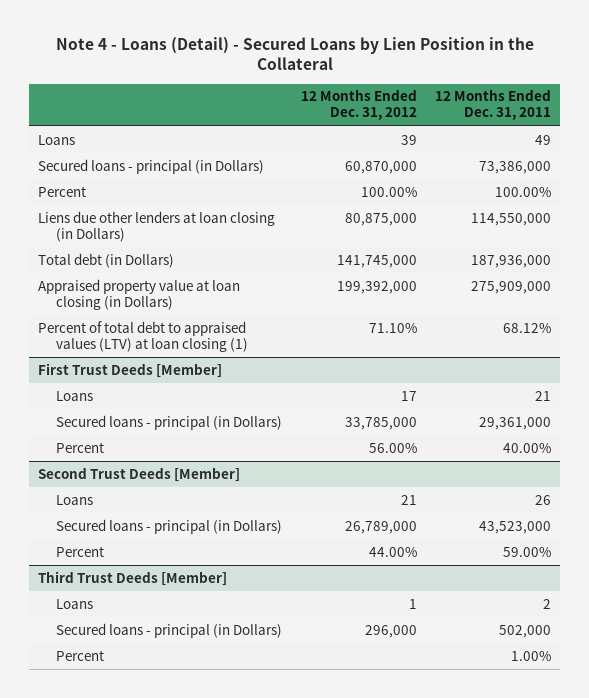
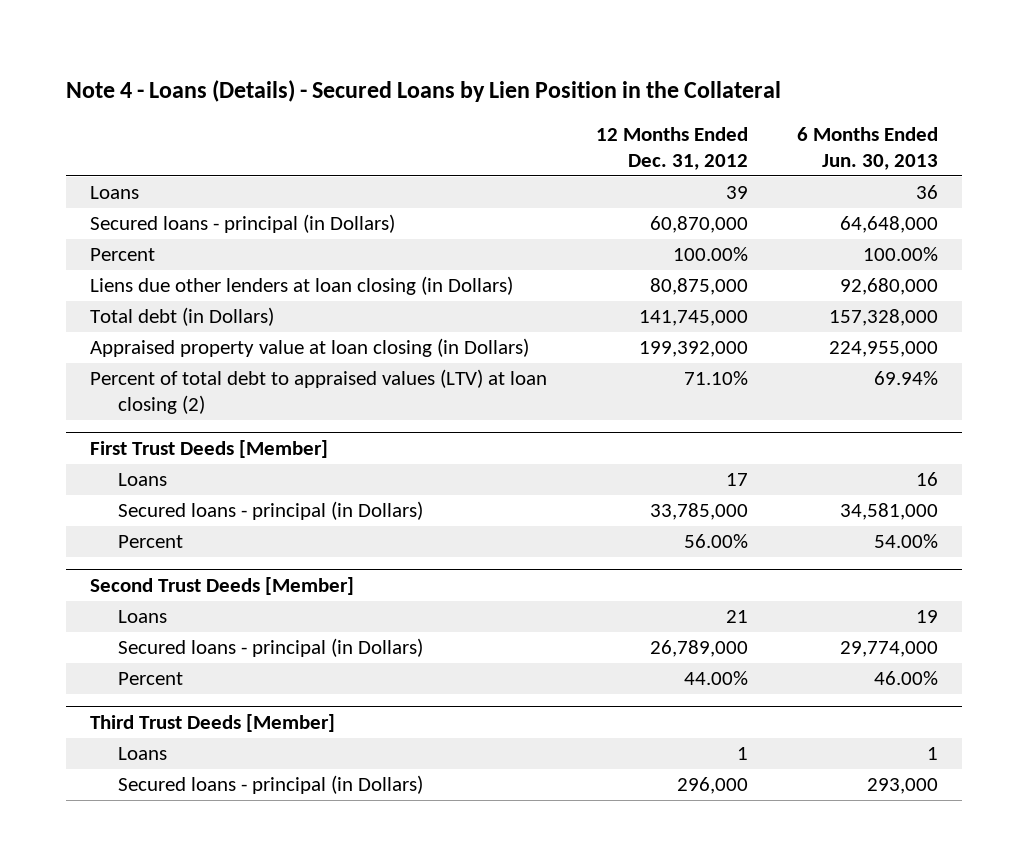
[55,36,534,71] Note 4 - Loans (Detail) - Secured Loans by Lien Position in the Collateral -> [65,80,781,103] Note 4 - Loans (Details) - Secured Loans by Lien Position in the Collateral
[435,89,552,121] 12 Months Ended Dec. 31, 2011 -> none
none -> [796,127,938,171] 6 Months Ended Jun. 30, 2013
[38,320,249,352] Percent of total debt to appraised values (LTV) at loan closing (1) -> [90,369,548,415] Percent of total debt to appraised values (LTV) at loan closing (2)
[56,649,105,661] Percent -> none

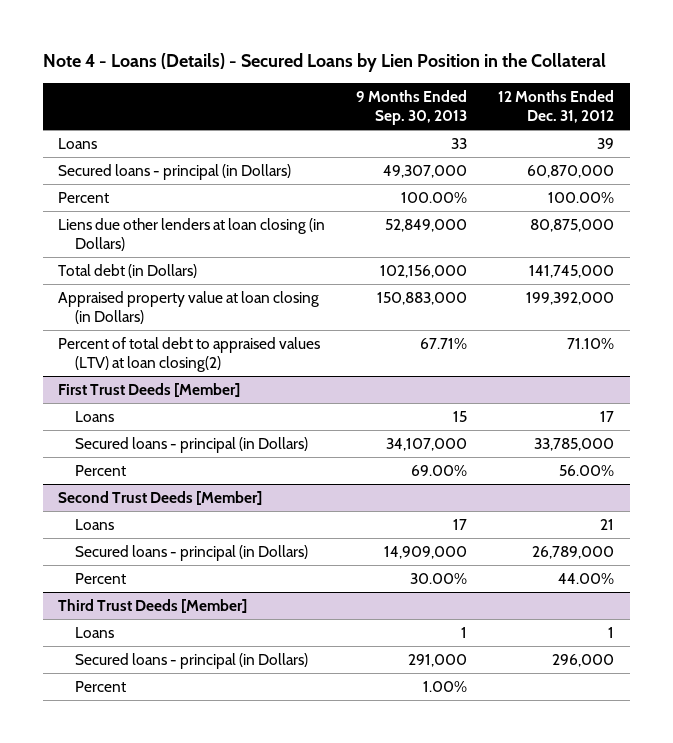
[796,127,938,171] 6 Months Ended Jun. 30, 2013 -> none
none -> [356,89,468,126] 9 Months Ended Sep. 30, 2013
[90,369,548,415] Percent of total debt to appraised values (LTV) at loan closing (2) -> [58,336,321,373] Percent of total debt to appraised values (LTV) at loan closing(2)
none -> [74,680,126,692] Percent

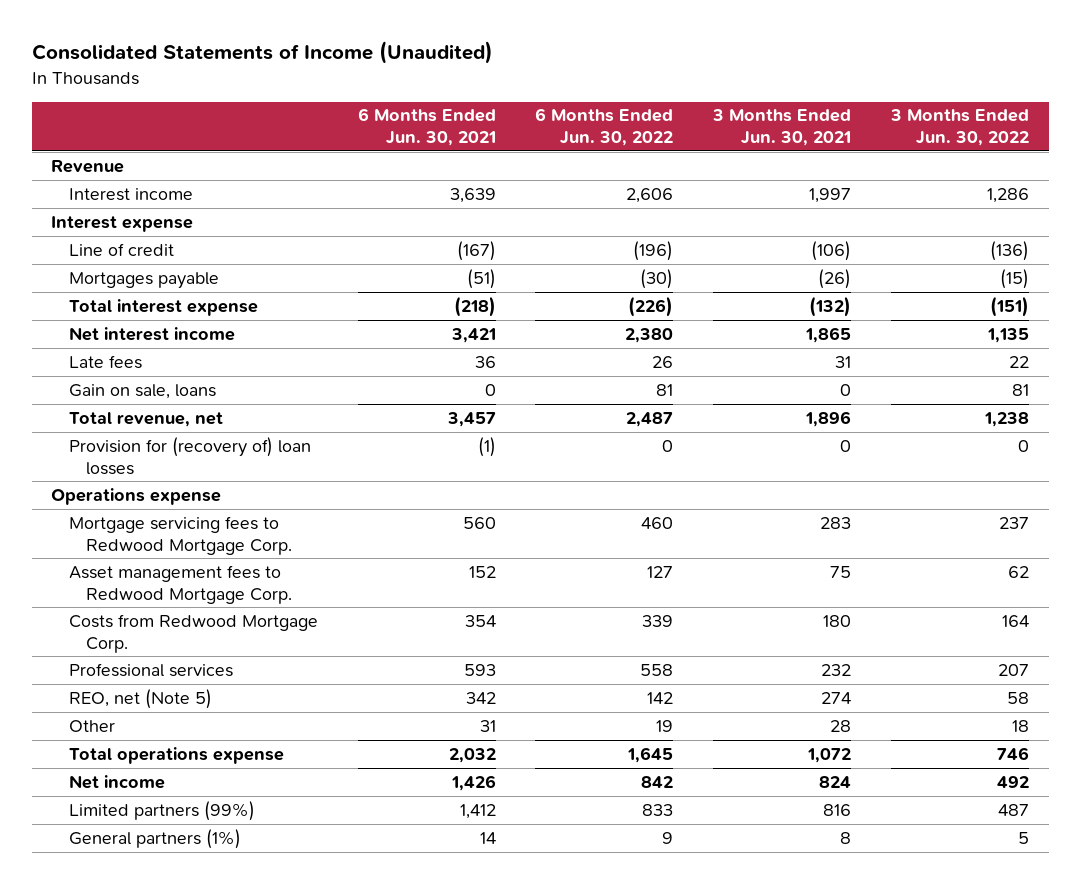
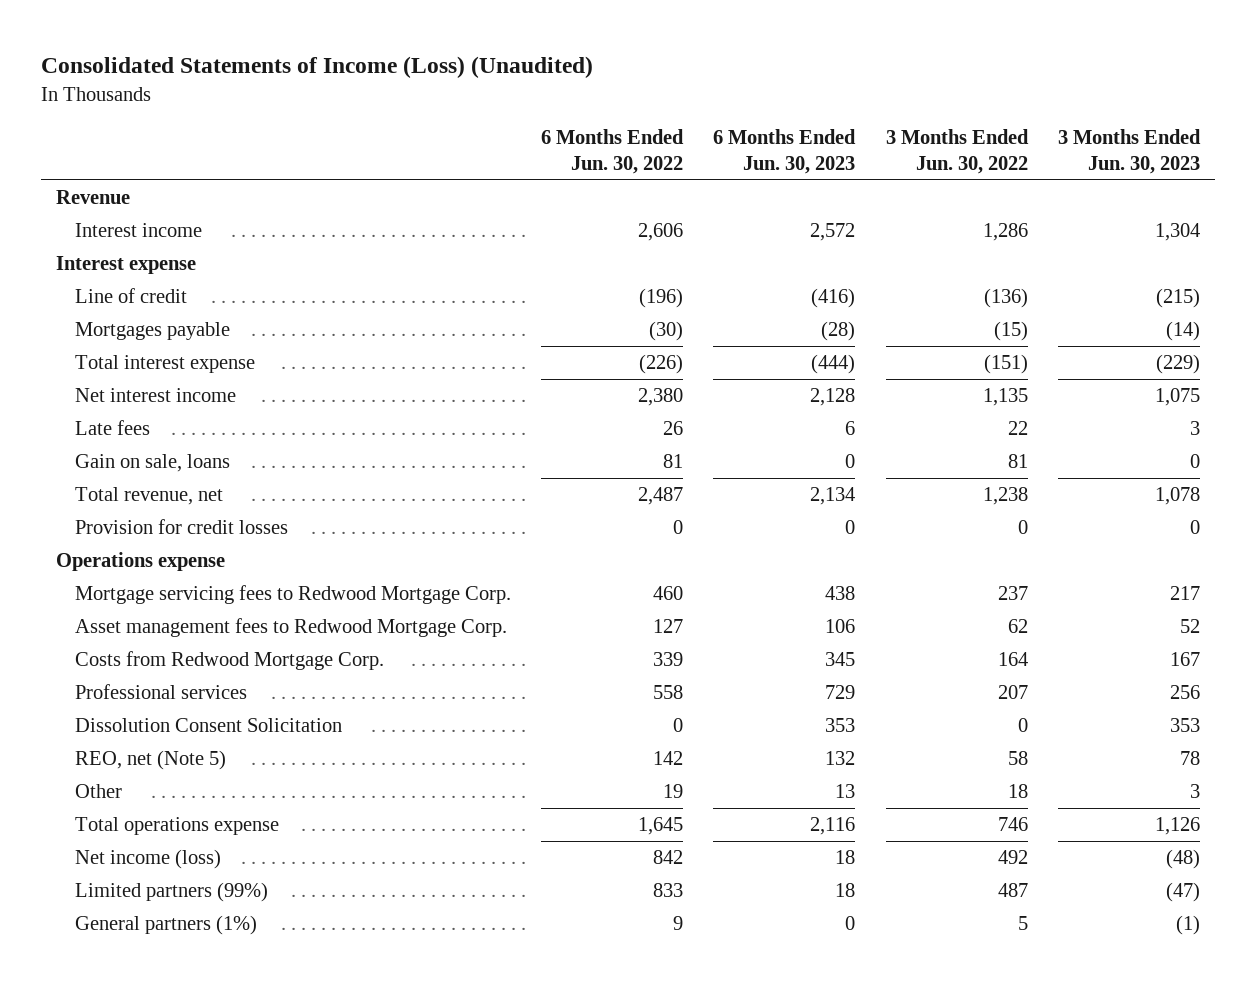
[31,41,493,65] Consolidated Statements of Income (Unaudited) -> [40,55,593,78] Consolidated Statements of Income (Loss) (Unaudited)
[357,108,496,147] 6 Months Ended Jun. 30, 2021 -> none
[712,109,852,147] 3 Months Ended Jun. 30, 2021 -> none
none -> [713,129,857,174] 6 Months Ended Jun. 30, 2023
none -> [1058,129,1202,174] 3 Months Ended Jun. 30, 2023
[68,436,311,475] Provision for (recovery of) loan losses -> [74,519,288,535] Provision for credit losses
none -> [74,718,342,733] Dissolution Consent Solicitation
[68,774,165,789] Net income -> [74,849,221,870] Net income (loss)

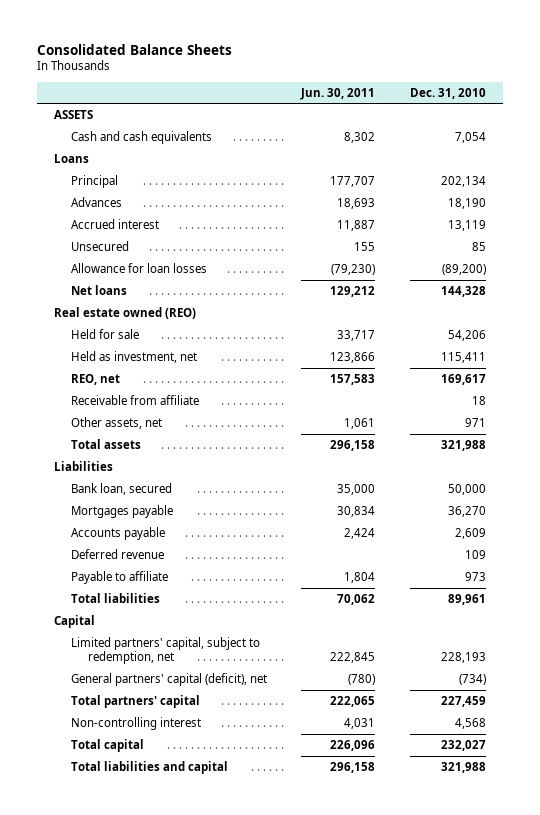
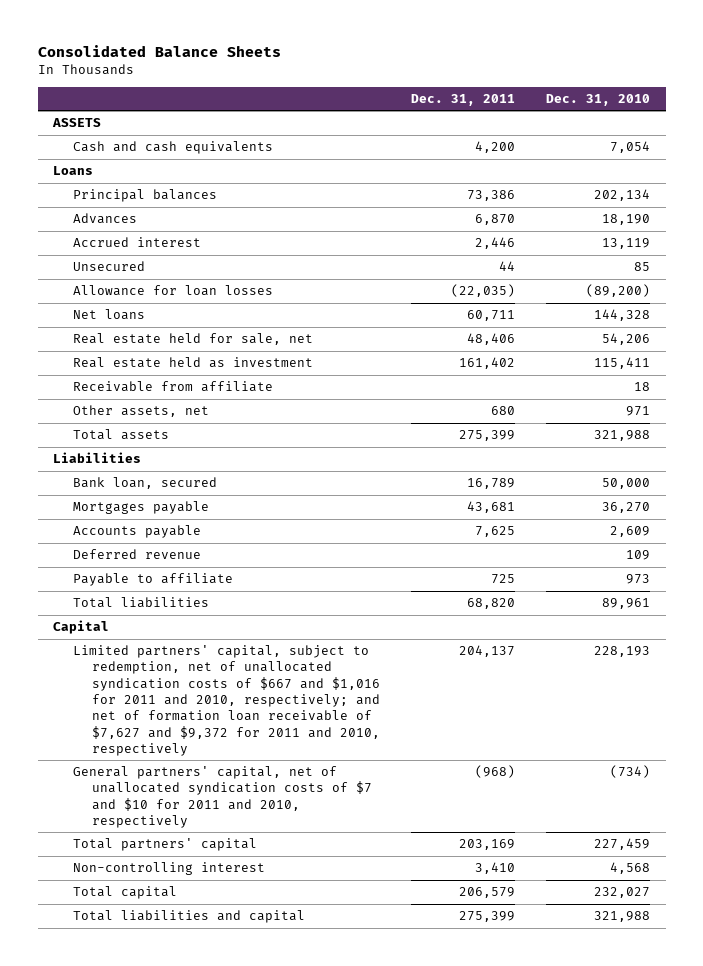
[300,87,376,100] Jun. 30, 2011 -> none
none -> [411,94,516,107] Dec. 31, 2011
[71,174,119,188] Principal -> [72,189,217,203] Principal balances
[53,306,196,319] Real estate owned (REO) -> none
[71,373,121,385] REO, net -> none
[71,328,140,339] Held for sale -> [72,333,313,346] Real estate held for sale, net
[71,350,198,363] Held as investment, net -> [72,357,313,369] Real estate held as investment
[71,636,261,665] Limited partners' capital, subject to redemption, net -> [72,645,381,756] Limited partners' capital, subject to redemption, net of unallocated syndication costs of $667 and $1,016 for 2011 and 2010, respectively; and net of formation loan receivable of $7,627 and $9,372 for 2011 and 2010, respectively
[71,672,268,686] General partners' capital (deficit), net -> [72,766,373,828] General partners' capital, net of unallocated syndication costs of $7 and $10 for 2011 and 2010, respectively

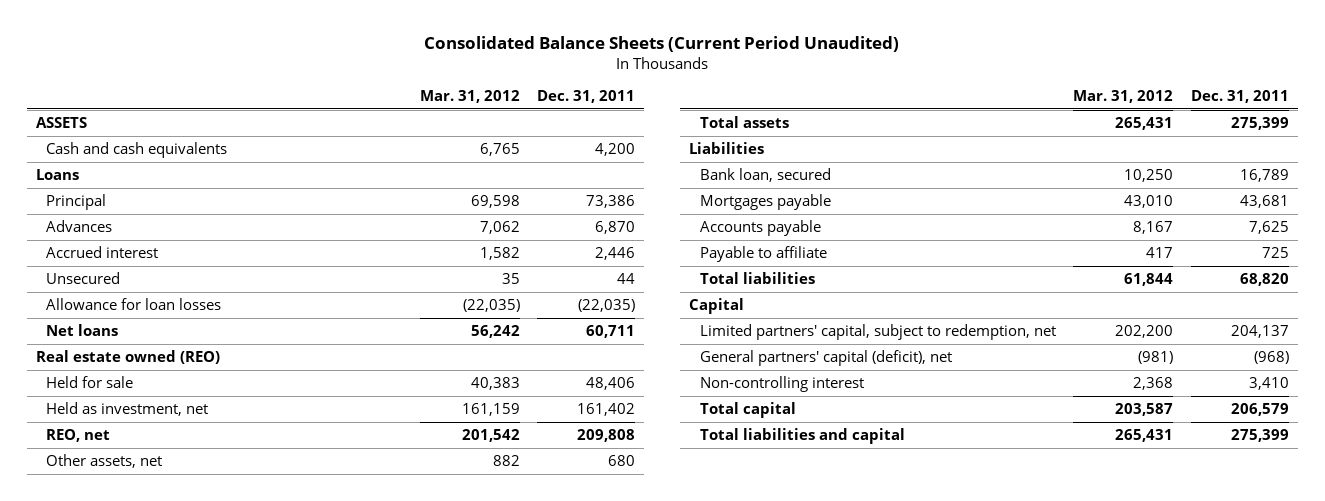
[37,45,281,58] Consolidated Balance Sheets -> [424,36,900,53] Consolidated Balance Sheets (Current Period Unaudited)
[546,94,651,107] Dec. 31, 2010 -> none
none -> [419,89,520,103] Mar. 31, 2012
[72,189,217,203] Principal balances -> [46,193,107,210] Principal
[72,381,273,393] Receivable from affiliate -> none
none -> [35,349,220,364] Real estate owned (REO)
[72,333,313,346] Real estate held for sale, net -> [46,375,134,388] Held for sale
[72,357,313,369] Real estate held as investment -> [46,401,209,416] Held as investment, net
none -> [46,428,111,442] REO, net
[72,549,201,560] Deferred revenue -> none
[72,838,257,852] Total partners' capital -> none
[72,645,381,756] Limited partners' capital, subject to redemption, net of unallocated syndication costs of $667 and $1,016 for 2011 and 2010, respectively; and net of formation loan receivable of $7,627 and $9,372 for 2011 and 2010, respectively -> [699,323,1056,340] Limited partners' capital, subject to redemption, net
[72,766,373,828] General partners' capital, net of unallocated syndication costs of $7 and $10 for 2011 and 2010, respectively -> [699,349,952,366] General partners' capital (deficit), net

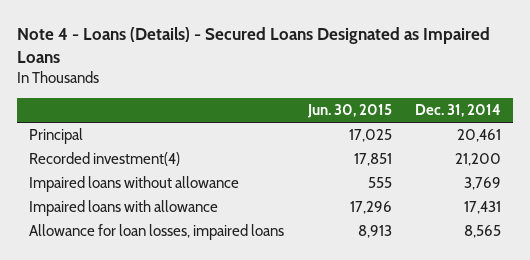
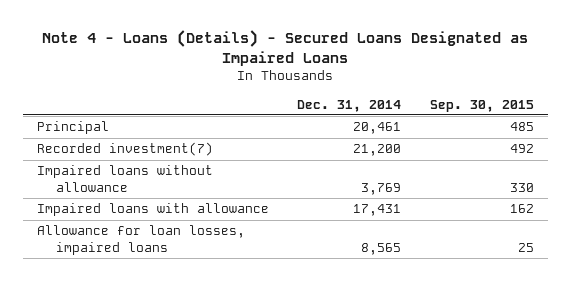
[306,104,392,119] Jun. 30, 2015 -> none
none -> [429,99,534,112] Sep. 30, 2015
[29,152,181,167] Recorded investment(4) -> [37,142,214,157] Recorded investment(7)

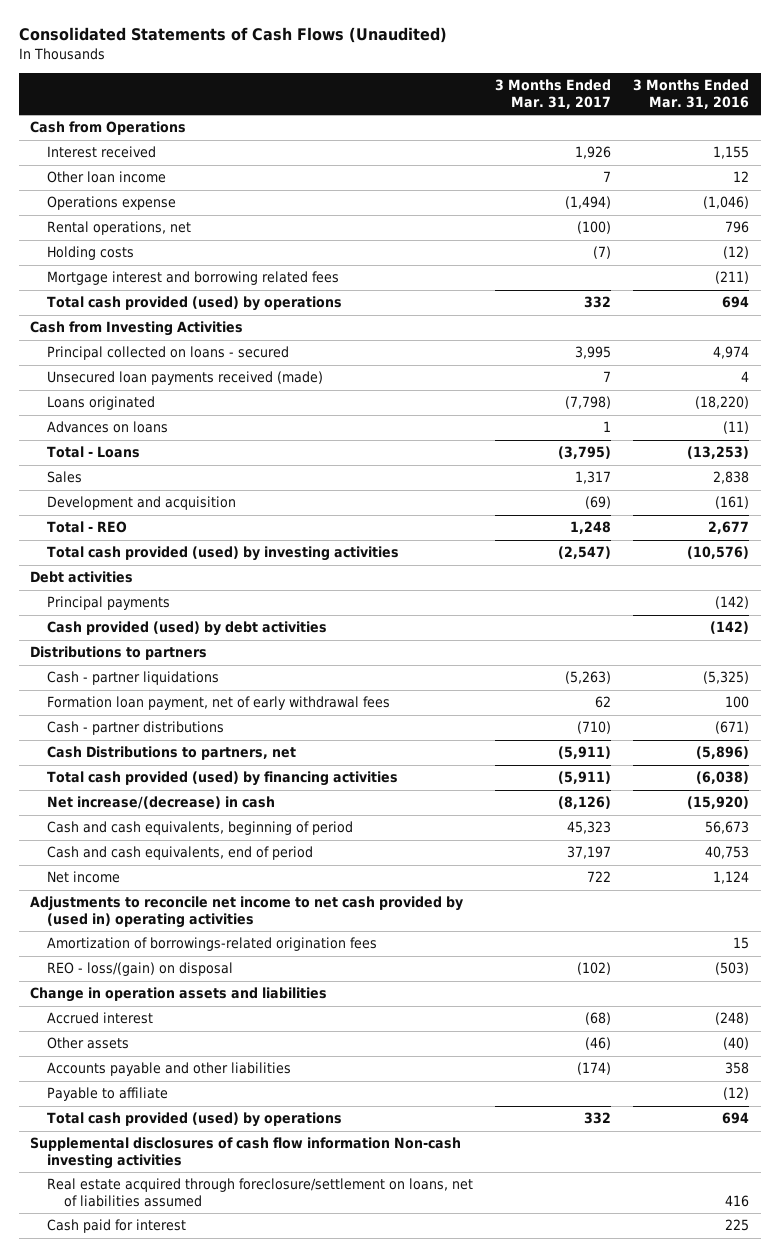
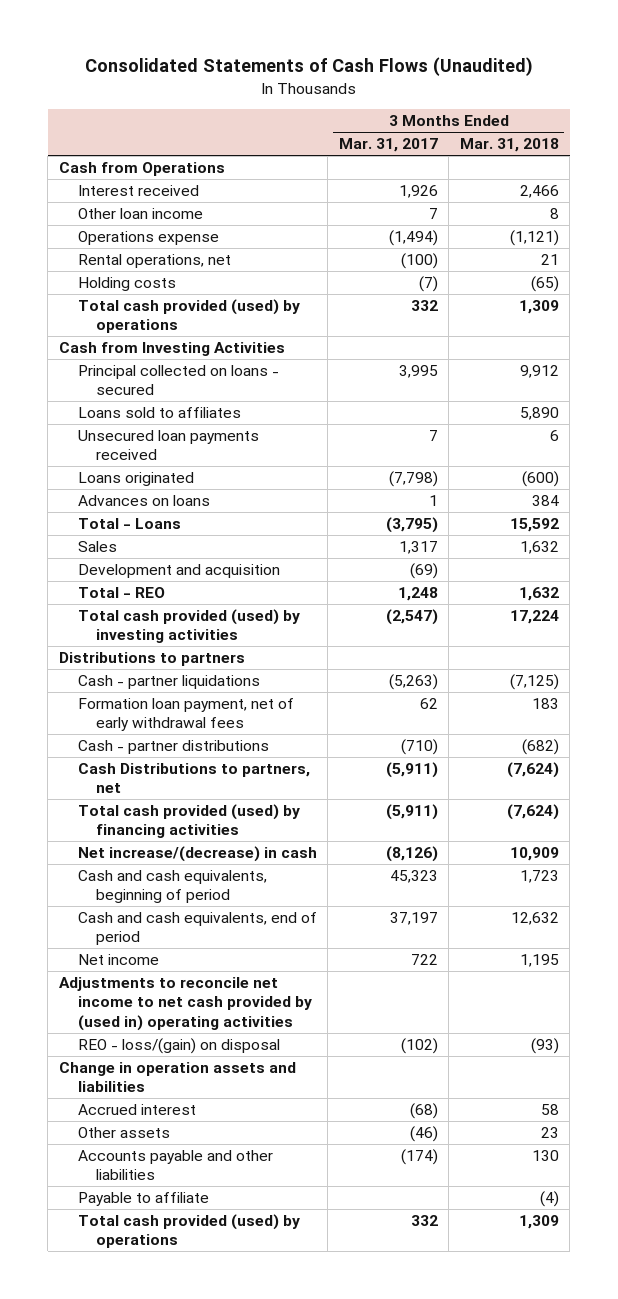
[633,79,750,110] 3 Months Ended Mar. 31, 2016 -> none
none -> [459,138,559,153] Mar. 31, 2018
[46,271,339,286] Mortgage interest and borrowing related fees -> none
none -> [77,407,241,419] Loans sold to affiliates
[46,371,323,386] Unsecured loan payments received (made) -> [77,430,259,461] Unsecured loan payments received
[29,571,133,584] Debt activities -> none
[46,596,170,611] Principal payments -> none
[46,621,327,637] Cash provided (used) by debt activities -> none
[46,937,377,952] Amortization of borrowings-related origination fees -> none
[29,1137,461,1170] Supplemental disclosures of cash flow information Non-cash investing activities -> none
[46,1178,473,1208] Real estate acquired through foreclosure/settlement on loans, net of liabilities assumed -> none
[46,1219,186,1234] Cash paid for interest -> none

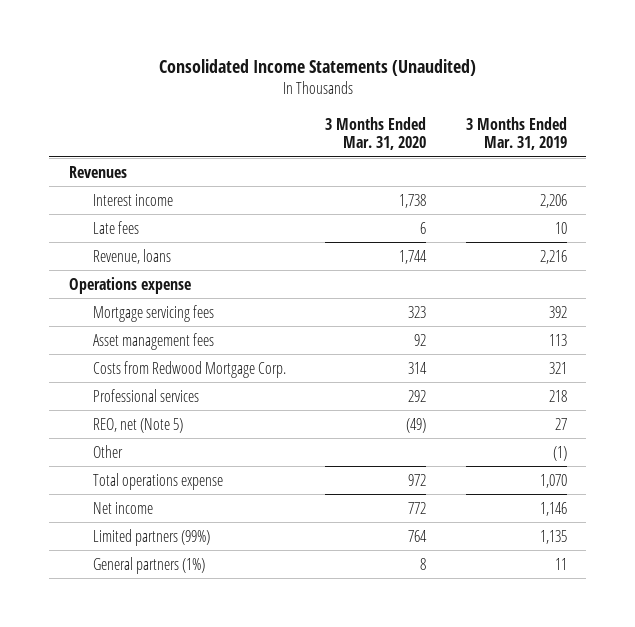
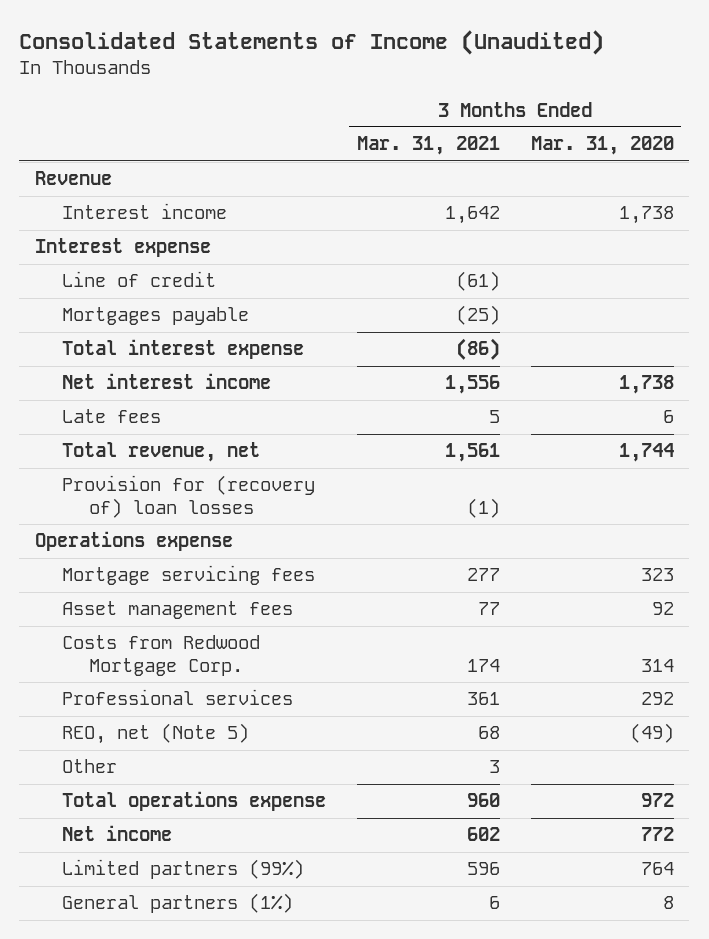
[158,59,476,77] Consolidated Income Statements (Unaudited) -> [19,29,605,55] Consolidated Statements of Income (Unaudited)
[465,116,567,150] 3 Months Ended Mar. 31, 2019 -> none
none -> [356,136,500,156] Mar. 31, 2021
[68,165,127,178] Revenues -> [34,171,112,186] Revenue
none -> [34,238,211,258] Interest expense
none -> [61,271,216,288] Line of credit
none -> [61,307,249,326] Mortgages payable
none -> [61,339,304,360] Total interest expense
none -> [61,373,271,390] Net interest income
[93,248,172,264] Revenue, loans -> [61,442,260,463] Total revenue, net
none -> [61,475,315,519] Provision for (recovery of) loan losses

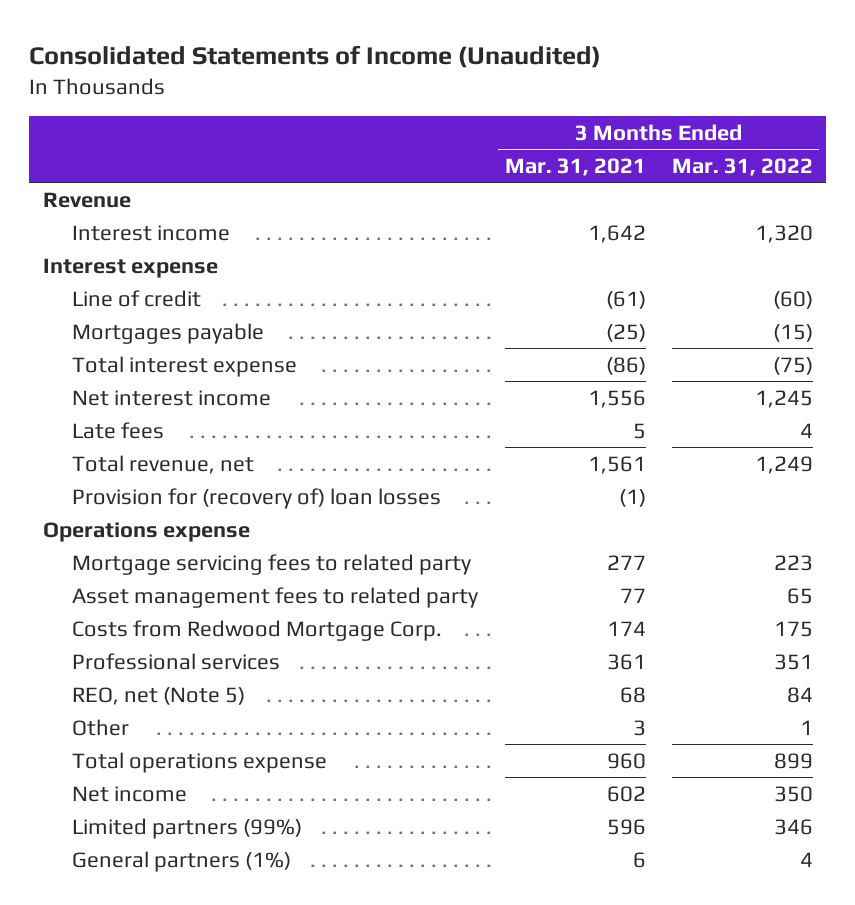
[530,136,674,156] Mar. 31, 2020 -> none
none -> [671,157,813,176] Mar. 31, 2022
[61,565,315,586] Mortgage servicing fees -> [72,553,472,575] Mortgage servicing fees to related party
[61,601,293,620] Asset management fees -> [72,586,479,608] Asset management fees to related party

